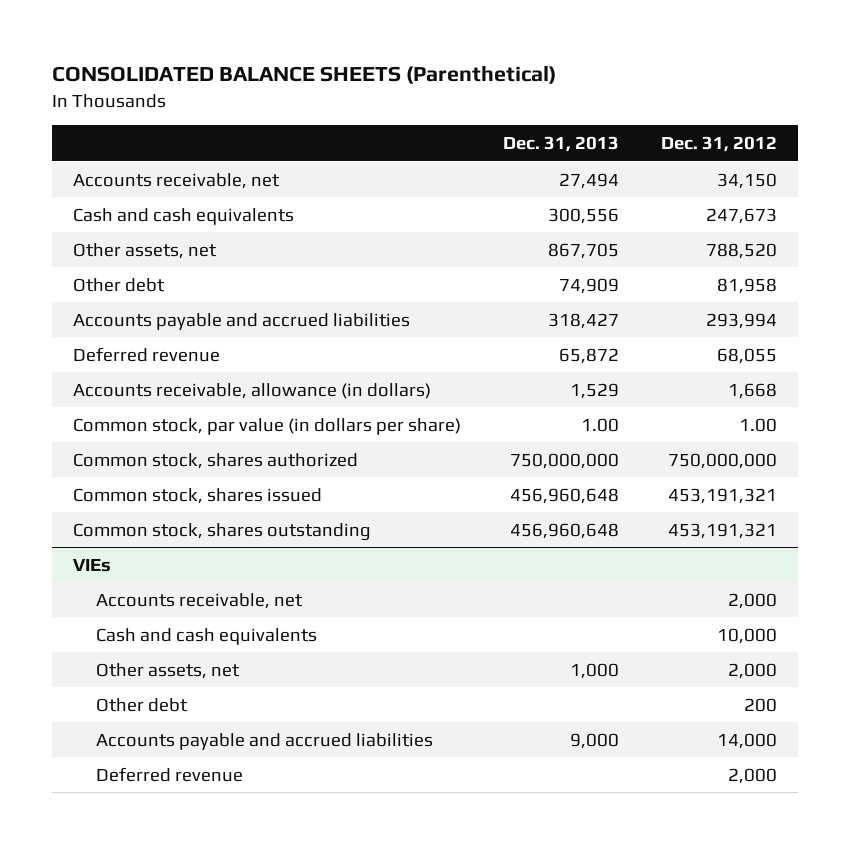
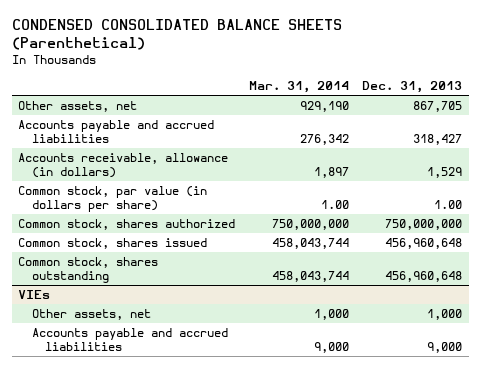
[52,65,557,85] CONSOLIDATED BALANCE SHEETS (Parenthetical) -> [11,18,342,51] CONDENSED CONSOLIDATED BALANCE SHEETS (Parenthetical)
[660,136,777,153] Dec. 31, 2012 -> none
none -> [248,81,349,94] Mar. 31, 2014
[73,172,281,189] Accounts receivable, net -> none
[73,207,295,225] Cash and cash equivalents -> none
[73,277,166,292] Other debt -> none
[73,346,221,362] Deferred revenue -> none
[95,592,303,609] Accounts receivable, net -> none
[95,627,317,645] Cash and cash equivalents -> none
[95,697,188,712] Other debt -> none
[95,766,243,782] Deferred revenue -> none

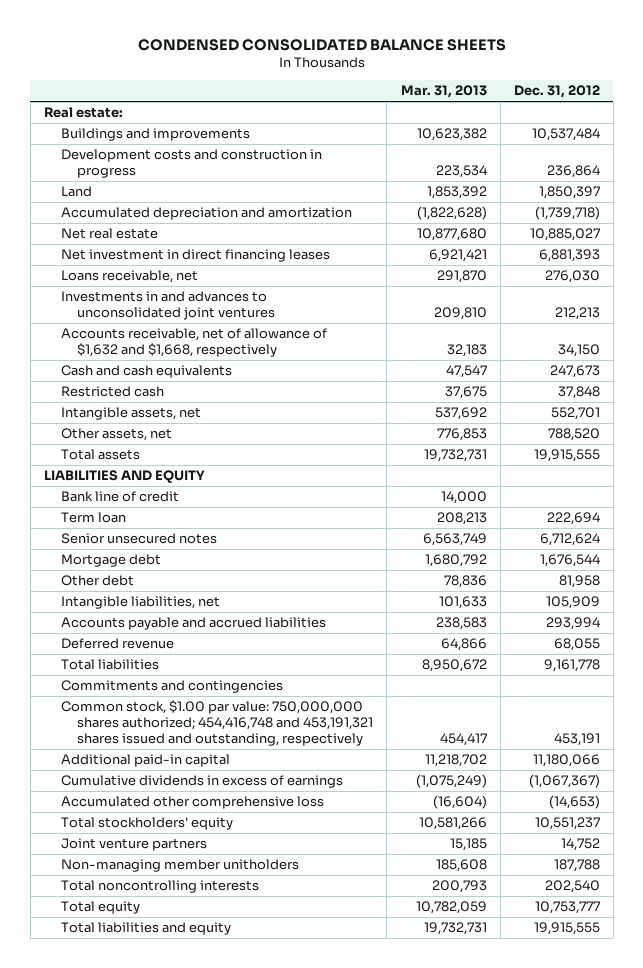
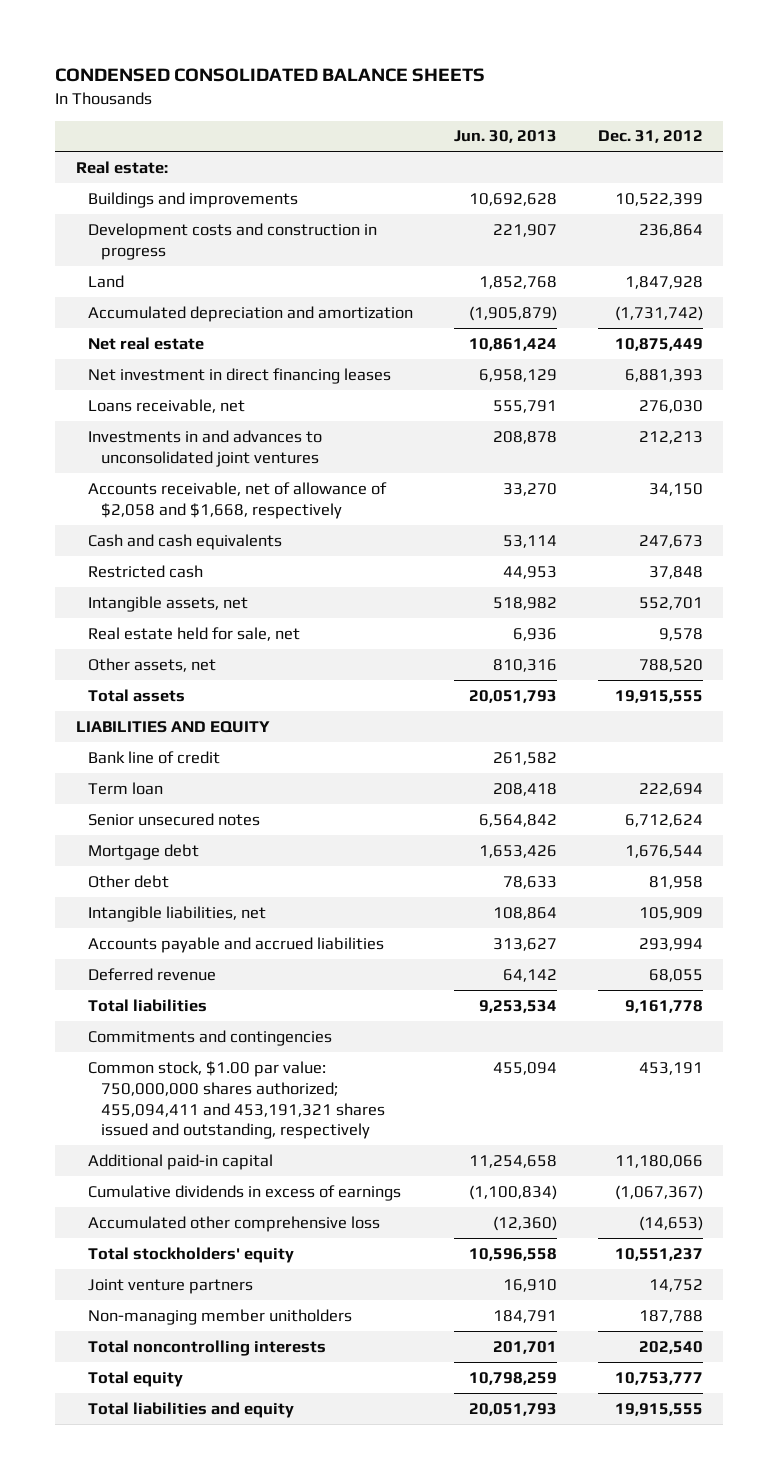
[400,85,487,99] Mar. 31, 2013 -> none
none -> [454,130,558,144] Jun. 30, 2013
[531,128,600,142] 10,537,484 -> [615,192,704,206] 10,522,399
[538,186,600,200] 1,850,397 -> [625,275,704,289] 1,847,928
[534,206,600,221] (1,739,718) -> [615,305,704,321] (1,731,742)
[529,228,600,242] 10,885,027 -> [615,337,704,351] 10,875,449
[60,328,327,358] Accounts receivable, net of allowance of $1,632 and $1,668, respectively -> [88,481,388,519] Accounts receivable, net of allowance of $2,058 and $1,668, respectively
none -> [88,626,301,641] Real estate held for sale, net
[60,700,374,746] Common stock, $1.00 par value: 750,000,000 shares authorized; 454,416,748 and 453,191,321 shares issued and outstanding, respectively -> [88,1060,386,1140] Common stock, $1.00 par value: 750,000,000 shares authorized; 455,094,411 and 453,191,321 shares issued and outstanding, respectively

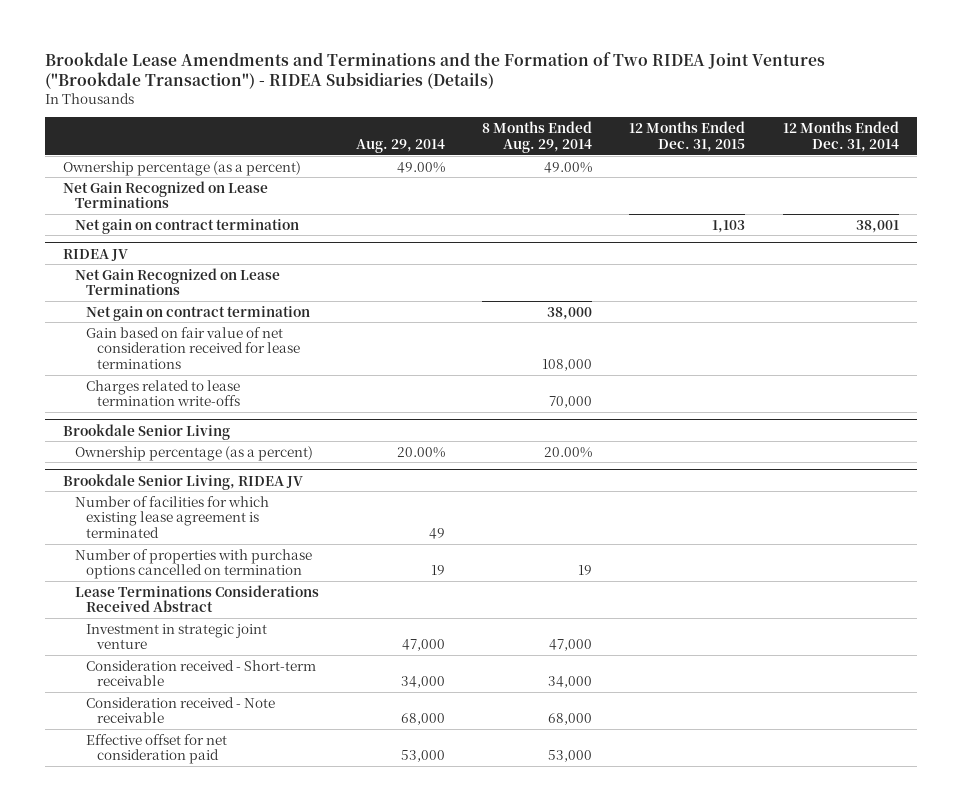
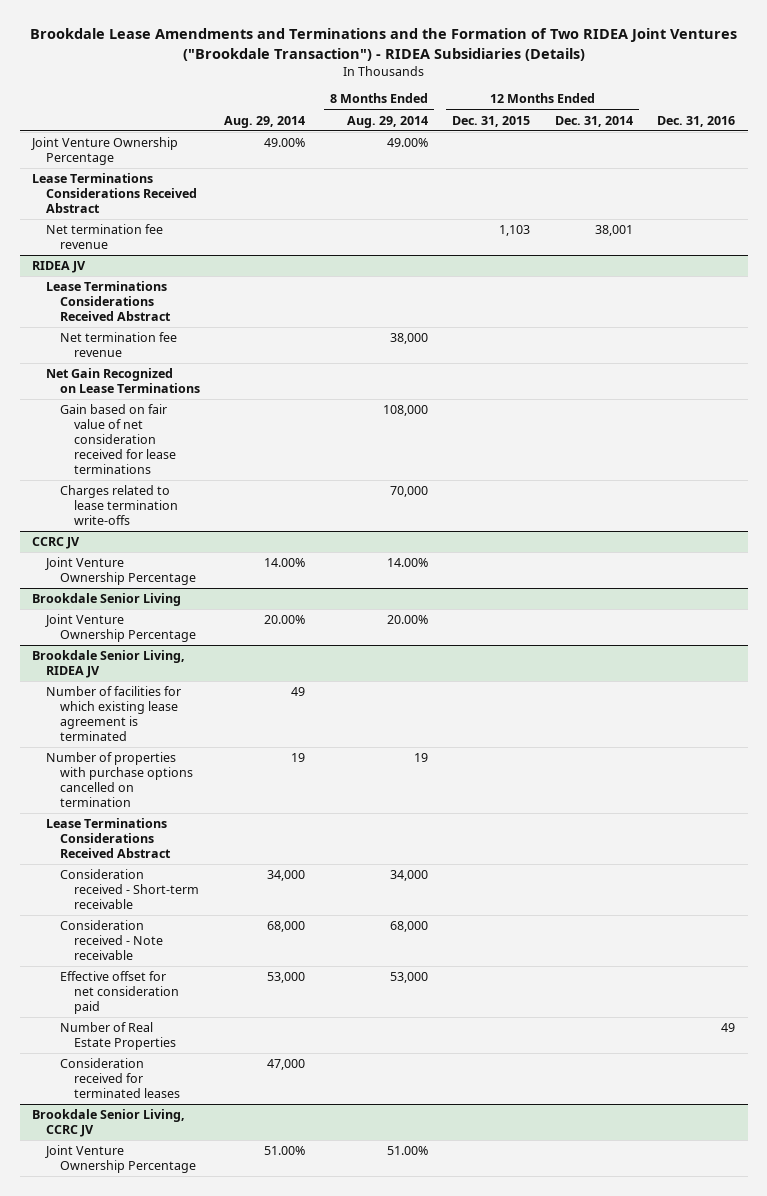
none -> [657,115,736,127] Dec. 31, 2016
[63,180,269,209] Net Gain Recognized on Lease Terminations -> none
[63,160,302,176] Ownership percentage (as a percent) -> [31,137,179,166] Joint Venture Ownership Percentage
none -> [32,173,198,214] Lease Terminations Considerations Received Abstract
[74,218,299,234] Net gain on contract termination -> [46,224,164,250] Net termination fee revenue
none -> [46,281,171,322] Lease Terminations Considerations Received Abstract
none -> [59,332,177,358] Net termination fee revenue
[85,305,310,321] Net gain on contract termination -> none
none -> [32,537,81,550] CCRC JV
none -> [45,557,196,586] Joint Venture Ownership Percentage
[74,445,313,461] Ownership percentage (as a percent) -> [45,614,196,643] Joint Venture Ownership Percentage
[85,623,267,650] Investment in strategic joint venture -> none
none -> [59,1022,176,1051] Number of Real Estate Properties
none -> [59,1058,180,1099] Consideration received for terminated leases
none -> [32,1109,186,1138] Brookdale Senior Living, CCRC JV
none -> [45,1145,196,1174] Joint Venture Ownership Percentage

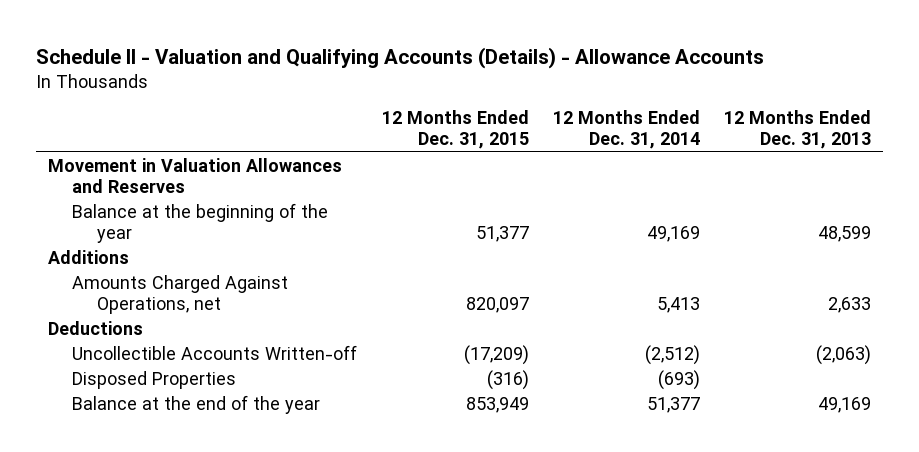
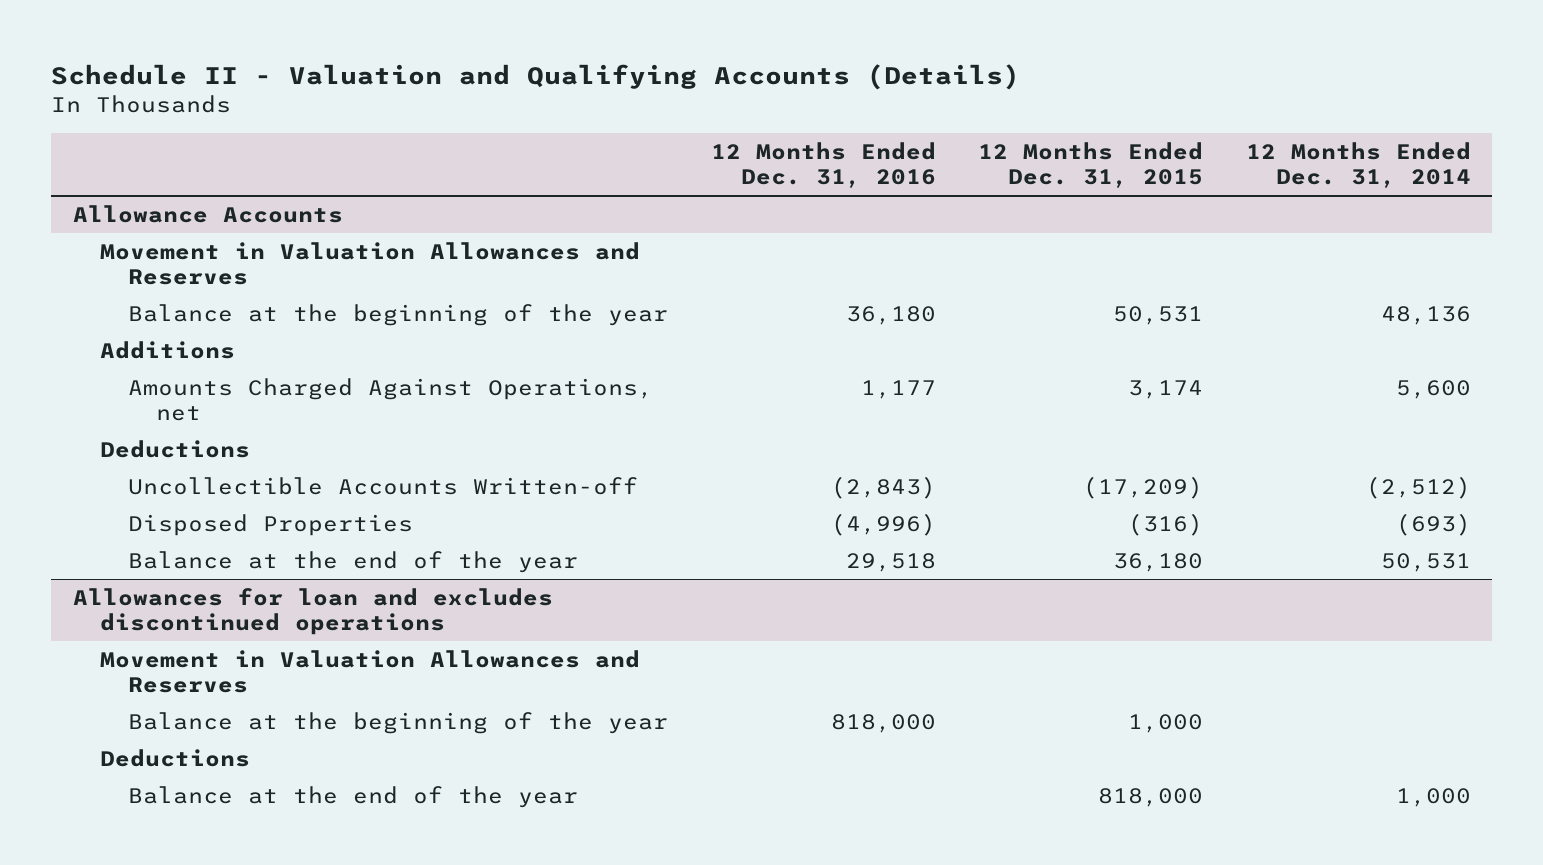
[36,46,765,69] Schedule II - Valuation and Qualifying Accounts (Details) - Allowance Accounts -> [51,63,1021,90] Schedule II - Valuation and Qualifying Accounts (Details)
[723,110,871,150] 12 Months Ended Dec. 31, 2013 -> none
none -> [710,142,936,188] 12 Months Ended Dec. 31, 2016
none -> [72,205,343,224] Allowance Accounts
[475,225,529,242] 51,377 -> [1113,306,1204,326] 50,531
[646,225,700,242] 49,169 -> [1380,306,1471,326] 48,136
[465,296,529,313] 820,097 -> [1128,380,1204,400] 3,174
[656,296,700,313] 5,413 -> [1395,380,1471,400] 5,600
[465,396,529,413] 853,949 -> [1113,553,1204,573] 36,180
[646,396,700,413] 51,377 -> [1380,553,1471,573] 50,531
none -> [72,588,553,635] Allowances for loan and excludes discontinued operations
none -> [100,650,641,693] Movement in Valuation Allowances and Reserves
none -> [128,712,669,735] Balance at the beginning of the year
none -> [100,749,251,768] Deductions
none -> [128,786,579,809] Balance at the end of the year

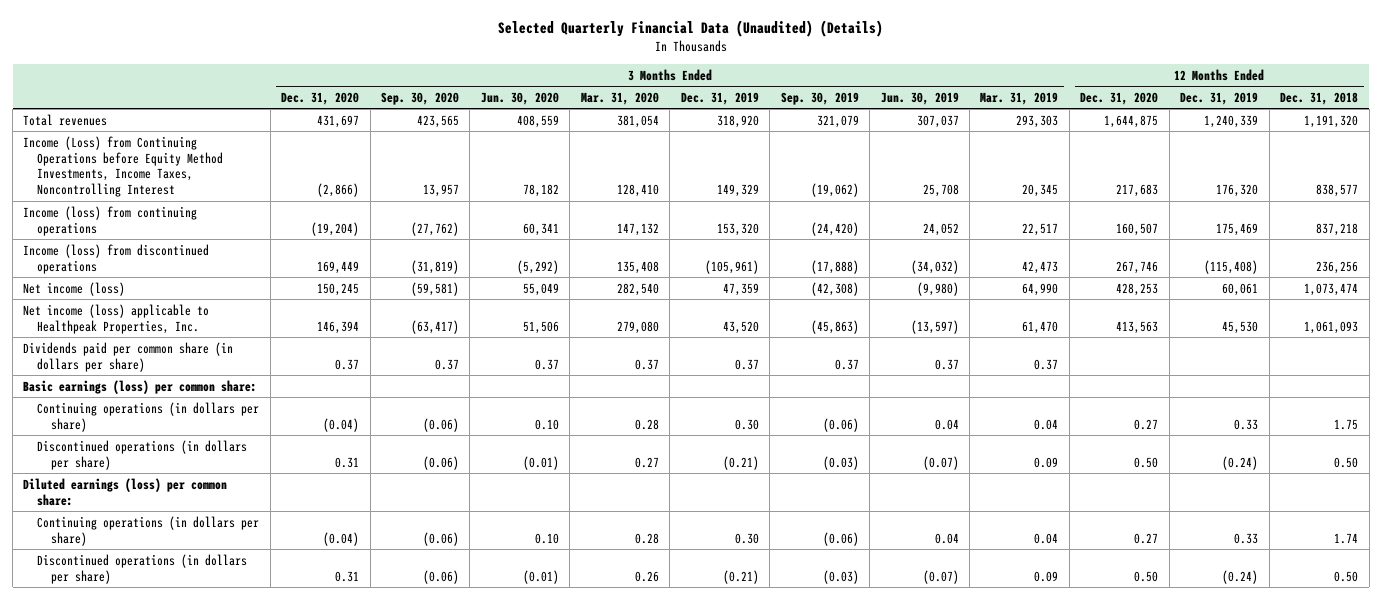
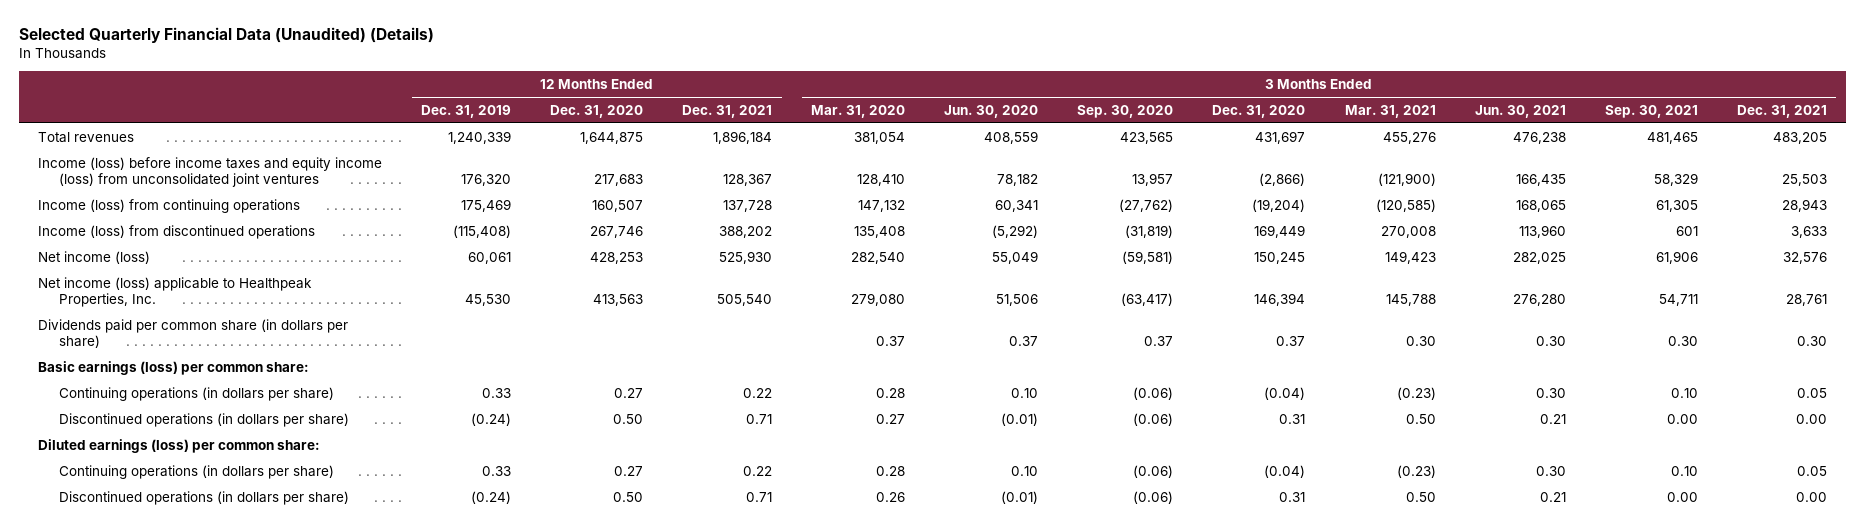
[680,91,759,105] Dec. 31, 2019 -> none
[780,91,859,105] Sep. 30, 2019 -> none
[880,91,959,105] Jun. 30, 2019 -> none
[980,91,1059,105] Mar. 31, 2019 -> none
[1280,91,1359,105] Dec. 31, 2018 -> none
none -> [682,104,773,118] Dec. 31, 2021
none -> [1344,104,1436,118] Mar. 31, 2021
none -> [1474,104,1566,118] Jun. 30, 2021
none -> [1604,104,1698,118] Sep. 30, 2021
none -> [1736,104,1827,118] Dec. 31, 2021
[23,135,224,198] Income (Loss) from Continuing Operations before Equity Method Investments, Income Taxes, Noncontrolling Interest -> [38,156,383,188] Income (loss) before income taxes and equity income (loss) from unconsolidated joint ventures

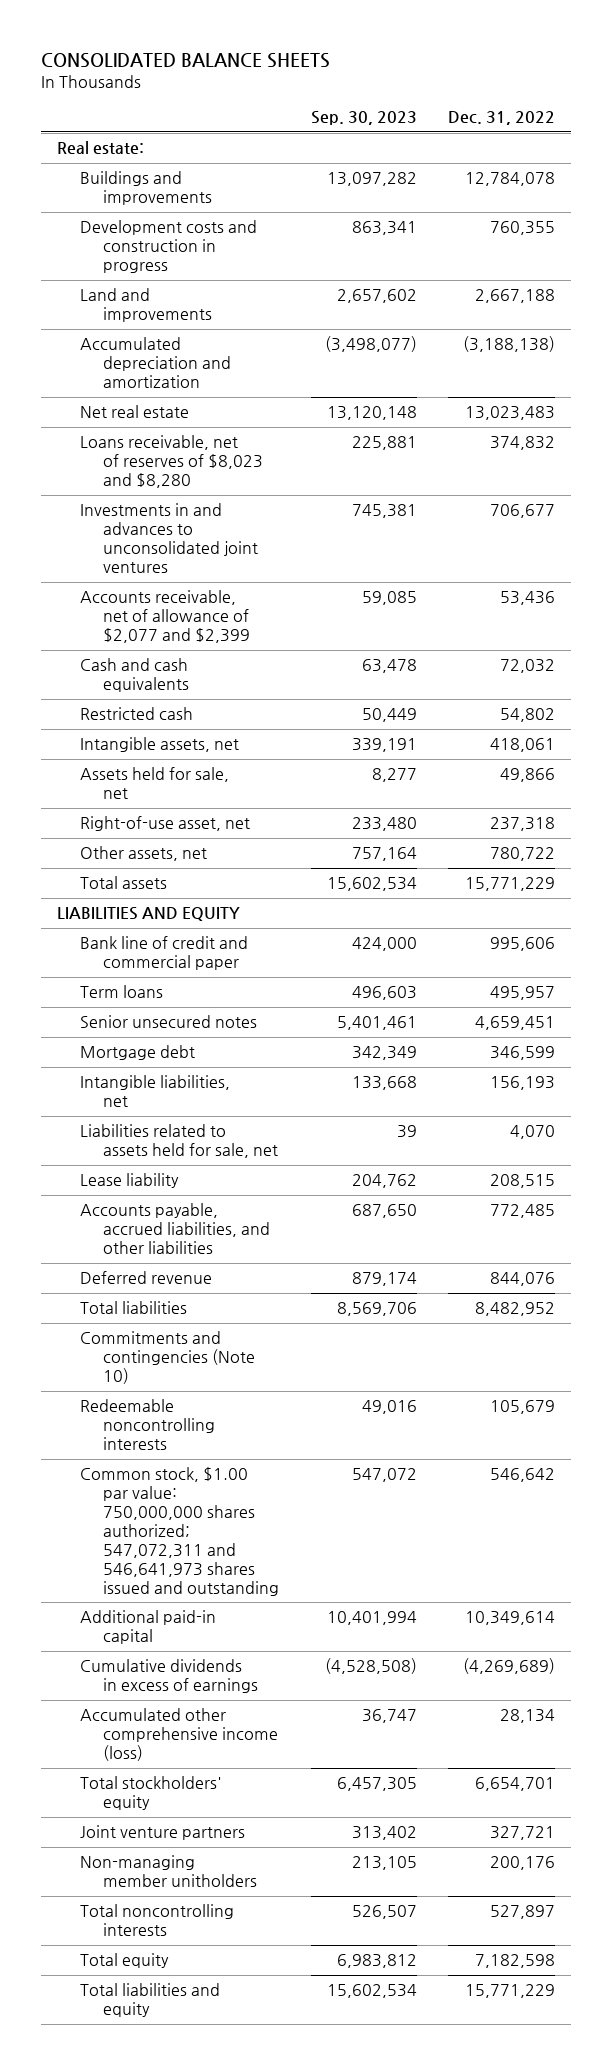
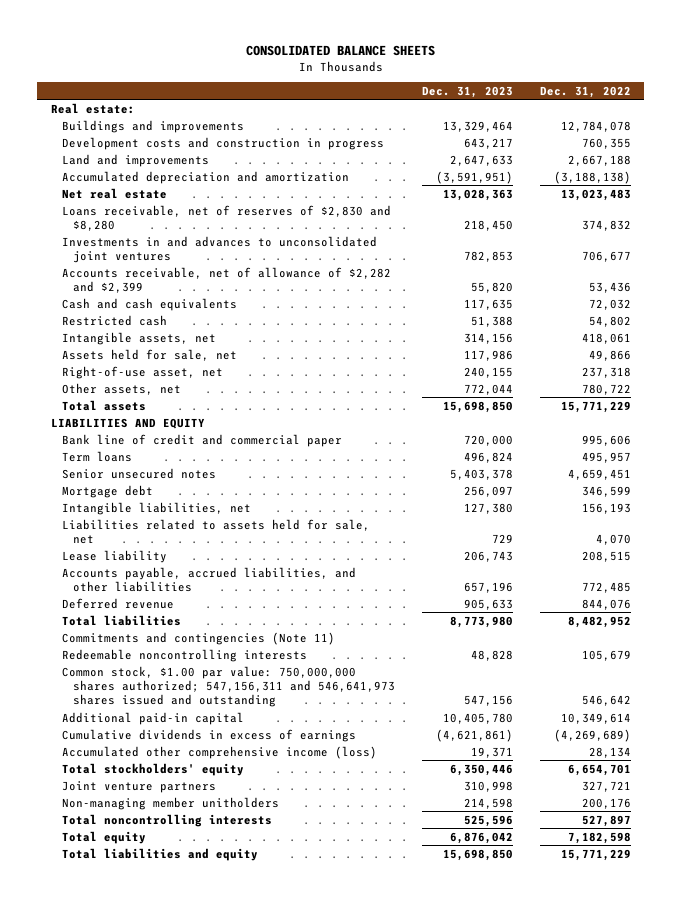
[310,111,417,126] Sep. 30, 2023 -> none
none -> [421,85,513,98] Dec. 31, 2023
[80,435,264,489] Loans receivable, net of reserves of $8,023 and $8,280 -> [61,204,391,231] Loans receivable, net of reserves of $2,830 and $8,280
[80,590,251,644] Accounts receivable, net of allowance of $2,077 and $2,399 -> [61,266,391,293] Accounts receivable, net of allowance of $2,282 and $2,399
[80,1331,256,1385] Commitments and contingencies (Note 10) -> [61,631,335,645] Commitments and contingencies (Note 11)
[80,1467,280,1596] Common stock, $1.00 par value: 750,000,000 shares authorized; 547,072,311 and 546,641,973 shares issued and outstanding -> [61,665,395,708] Common stock, $1.00 par value: 750,000,000 shares authorized; 547,156,311 and 546,641,973 shares issued and outstanding

